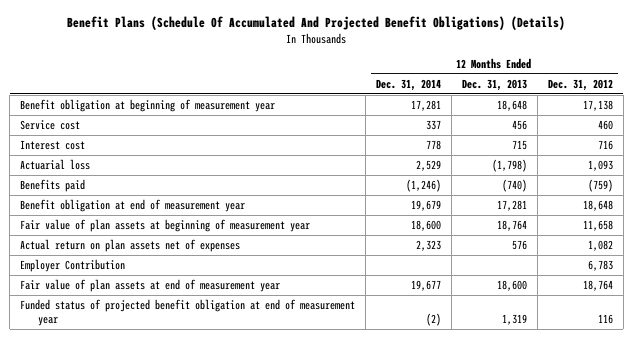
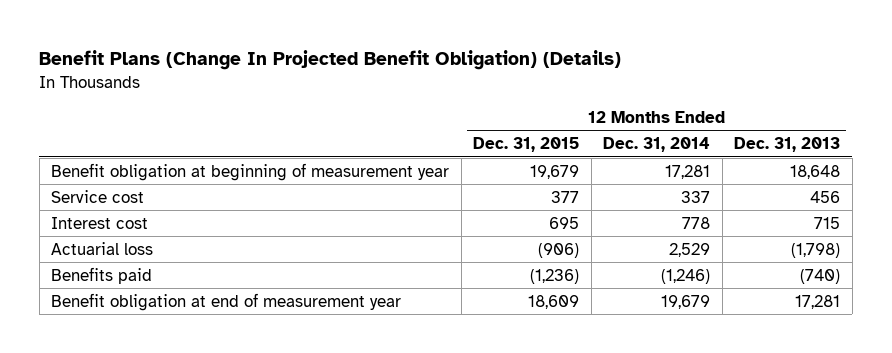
[67,16,566,31] Benefit Plans (Schedule Of Accumulated And Projected Benefit Obligations) (Details) -> [39,50,622,71] Benefit Plans (Change In Projected Benefit Obligation) (Details)
[547,78,613,91] Dec. 31, 2012 -> none
none -> [473,137,580,153] Dec. 31, 2015
[20,218,311,232] Fair value of plan assets at beginning of measurement year -> none
[20,238,241,252] Actual return on plan assets net of expenses -> none
[20,258,126,272] Employer Contribution -> none
[20,278,281,292] Fair value of plan assets at end of measurement year -> none
[20,298,356,327] Funded status of projected benefit obligation at end of measurement year -> none

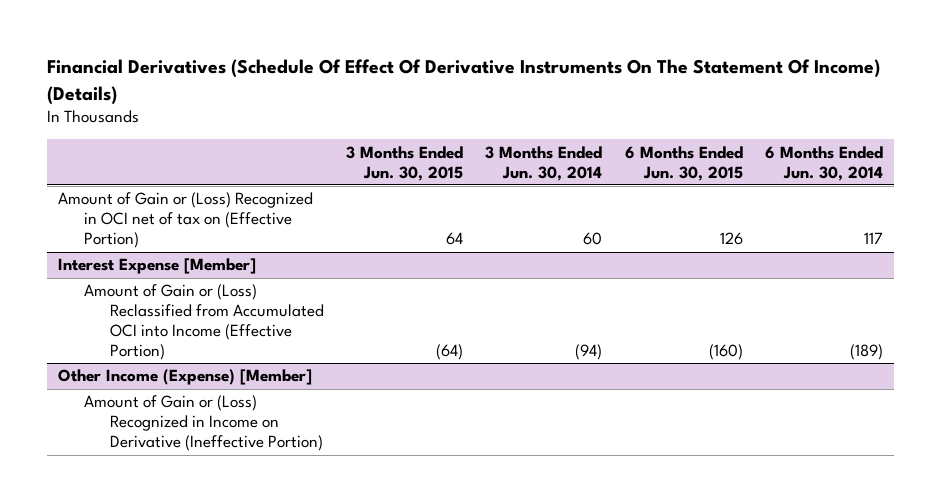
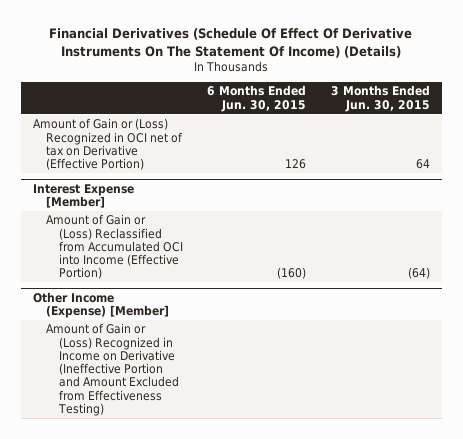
[485,145,603,181] 3 Months Ended Jun. 30, 2014 -> none
[765,145,884,181] 6 Months Ended Jun. 30, 2014 -> none
[58,192,314,249] Amount of Gain or (Loss) Recognized in OCI net of tax on (Effective Portion) -> [32,118,183,171] Amount of Gain or (Loss) Recognized in OCI net of tax on Derivative (Effective Portion)
[84,395,323,452] Amount of Gain or (Loss) Recognized in Income on Derivative (Ineffective Portion) -> [45,323,179,417] Amount of Gain or (Loss) Recognized in Income on Derivative (Ineffective Portion and Amount Excluded from Effectiveness Testing)

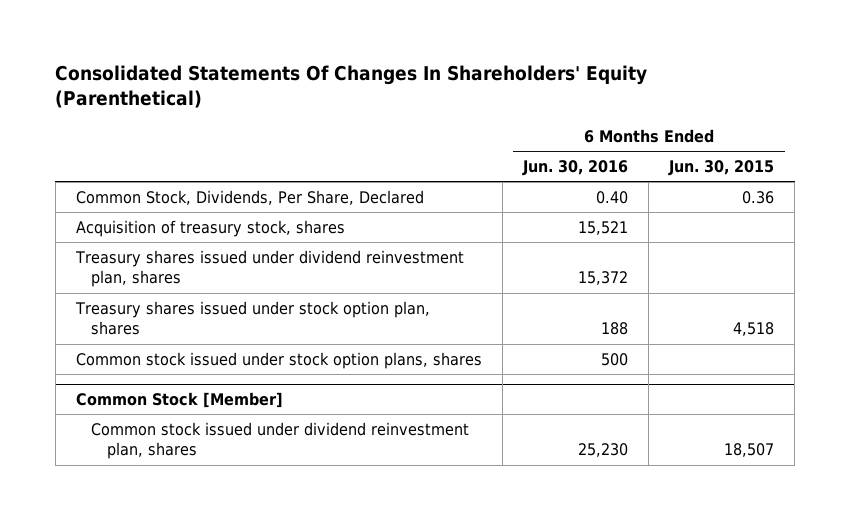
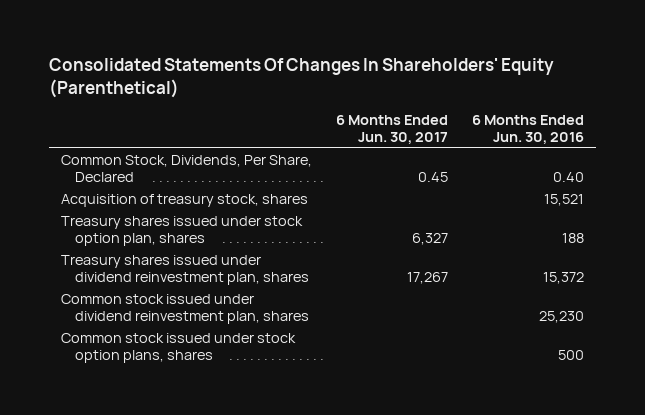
[668,160,775,177] Jun. 30, 2015 -> none
none -> [336,115,449,145] 6 Months Ended Jun. 30, 2017
[75,392,283,409] Common Stock [Member] -> none
[74,249,464,288] Treasury shares issued under dividend reinvestment plan, shares -> [60,255,309,286] Treasury shares issued under dividend reinvestment plan, shares
[75,351,482,369] Common stock issued under stock option plans, shares -> [60,333,296,364] Common stock issued under stock option plans, shares

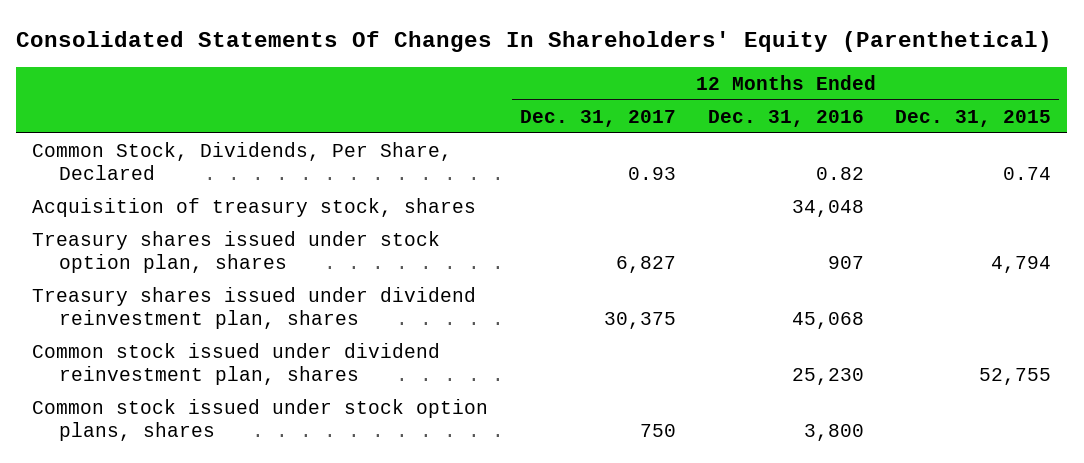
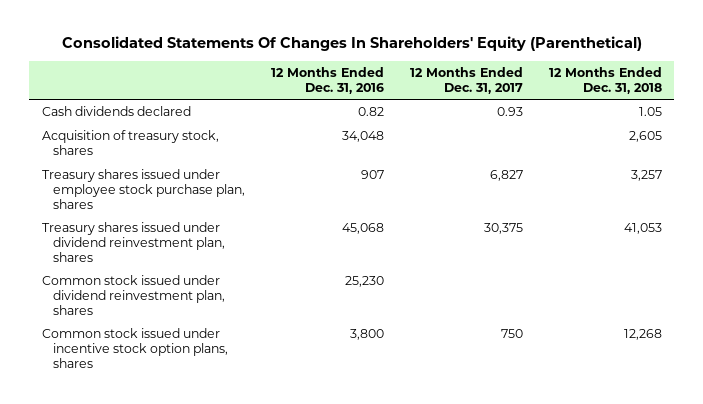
[895,109,1052,127] Dec. 31, 2015 -> none
none -> [548,66,662,94] 12 Months Ended Dec. 31, 2018
[32,142,453,181] Common Stock, Dividends, Per Share, Declared -> [41,106,191,117] Cash dividends declared
[32,231,441,274] Treasury shares issued under stock option plan, shares -> [41,169,245,209] Treasury shares issued under employee stock purchase plan, shares
[32,399,489,442] Common stock issued under stock option plans, shares -> [41,328,228,368] Common stock issued under incentive stock option plans, shares

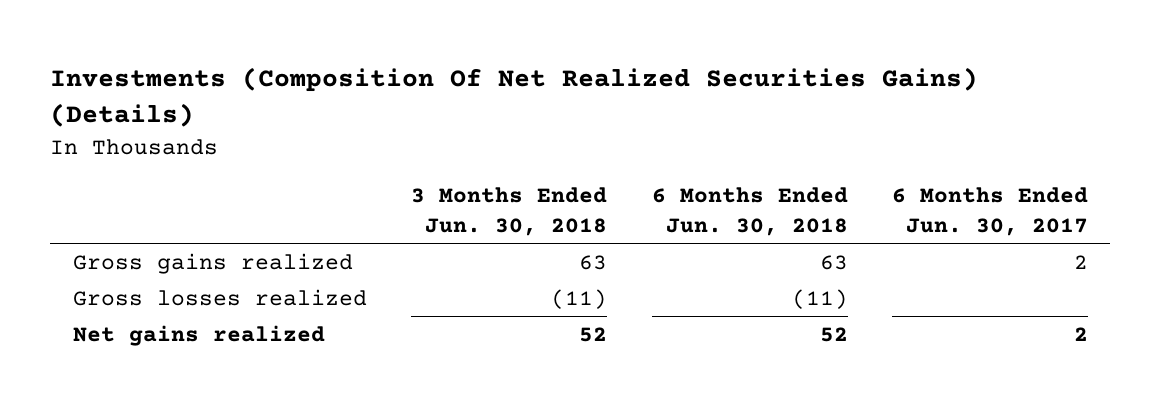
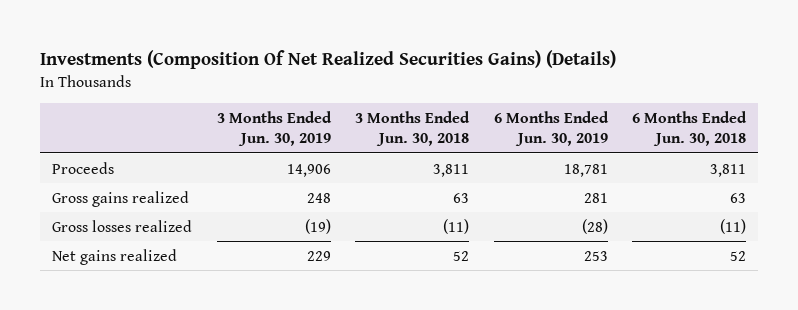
[892,186,1089,236] 6 Months Ended Jun. 30, 2017 -> none
none -> [216,110,332,147] 3 Months Ended Jun. 30, 2019
none -> [493,110,609,147] 6 Months Ended Jun. 30, 2019
none -> [52,161,115,174] Proceeds

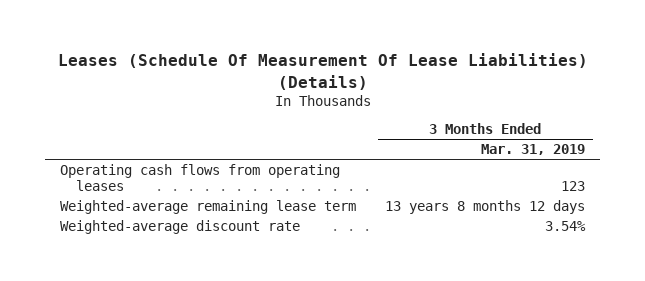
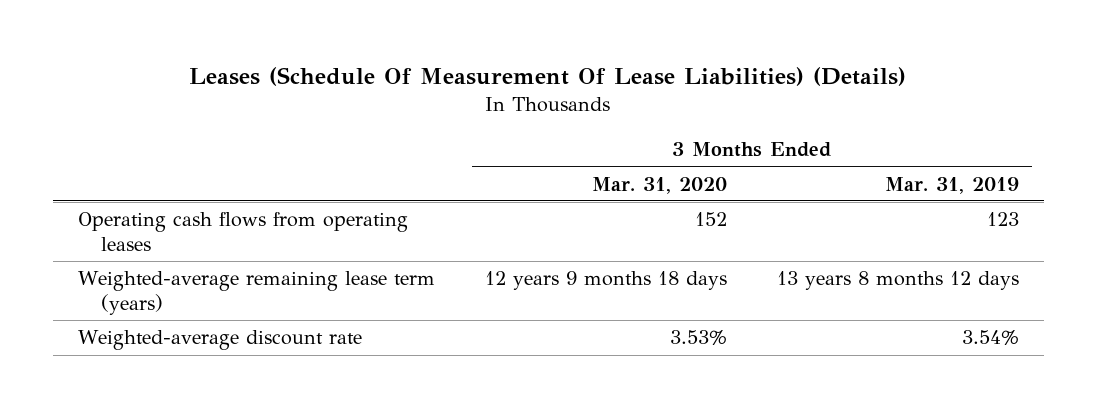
none -> [591,176,727,194] Mar. 31, 2020
[60,199,357,214] Weighted-average remaining lease term -> [77,271,435,315] Weighted-average remaining lease term (years)

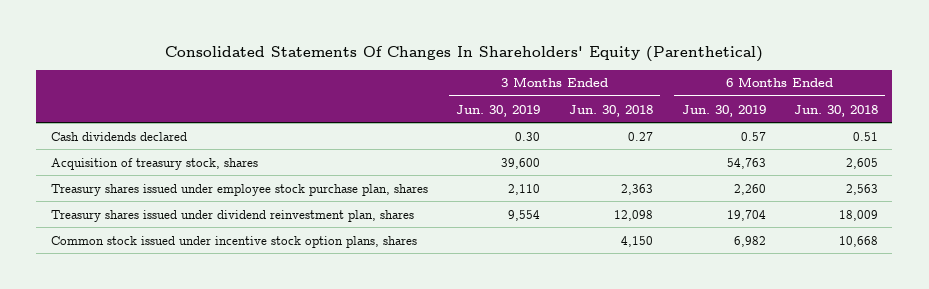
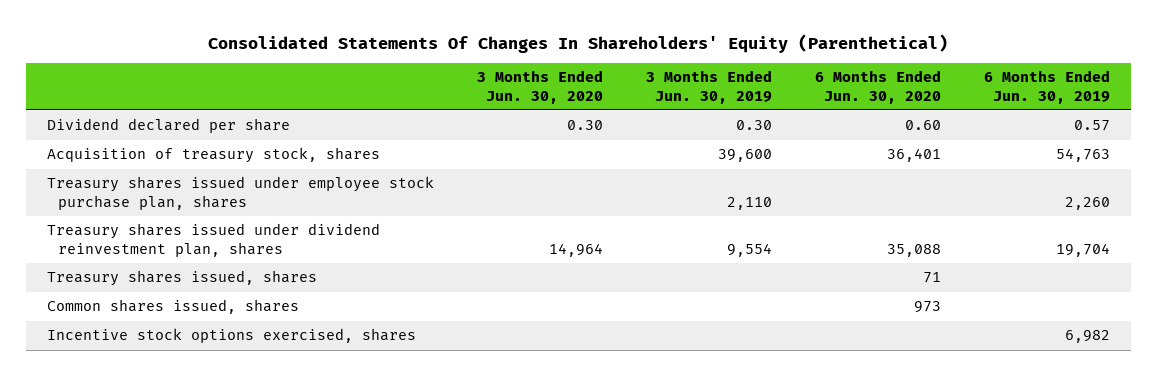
[568,104,653,117] Jun. 30, 2018 -> none
[794,104,879,117] Jun. 30, 2018 -> none
none -> [477,70,604,104] 3 Months Ended Jun. 30, 2020
none -> [814,70,941,104] 6 Months Ended Jun. 30, 2020
[50,131,187,141] Cash dividends declared -> [47,118,291,134] Dividend declared per share
none -> [47,270,318,287] Treasury shares issued, shares
none -> [47,299,300,315] Common shares issued, shares
[50,235,417,248] Common stock issued under incentive stock option plans, shares -> [47,328,417,344] Incentive stock options exercised, shares

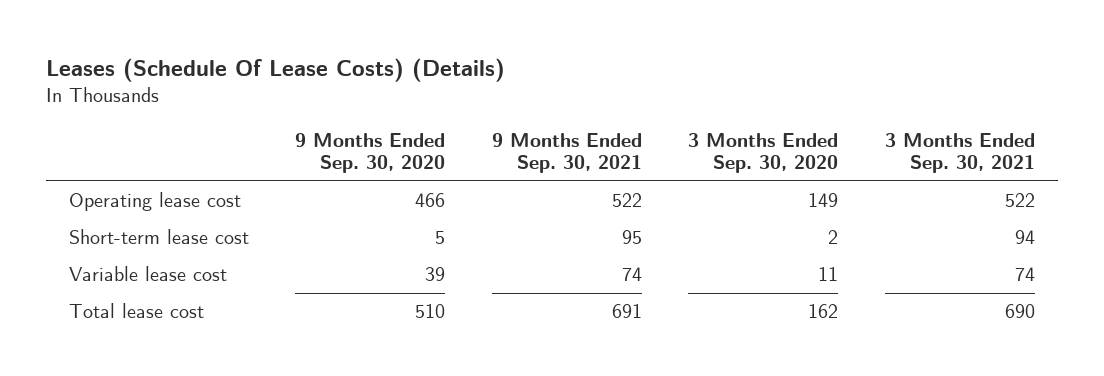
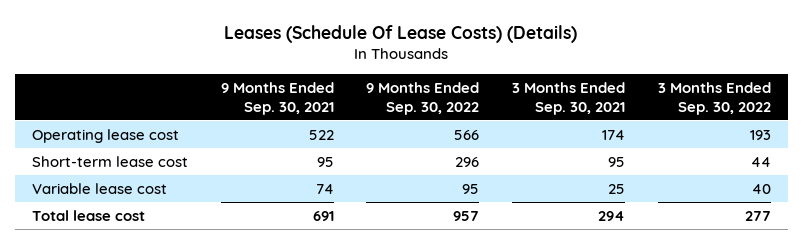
[295,132,446,174] 9 Months Ended Sep. 30, 2020 -> none
[688,132,839,174] 3 Months Ended Sep. 30, 2020 -> none
none -> [366,81,480,115] 9 Months Ended Sep. 30, 2022
none -> [658,81,772,115] 3 Months Ended Sep. 30, 2022
[1004,193,1035,208] 522 -> [602,129,626,140] 174
[1014,230,1035,245] 94 -> [608,156,626,167] 95
[1014,267,1035,282] 74 -> [608,183,626,194] 25
[1004,304,1035,319] 690 -> [598,210,626,221] 294

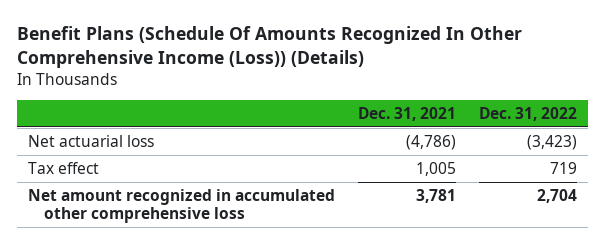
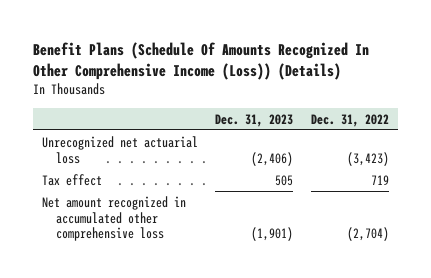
[357,107,456,122] Dec. 31, 2021 -> none
none -> [215,113,294,127] Dec. 31, 2023
[28,134,155,147] Net actuarial loss -> [42,135,199,164] Unrecognized net actuarial loss
[536,188,577,203] 2,704 -> [346,227,389,242] (2,704)

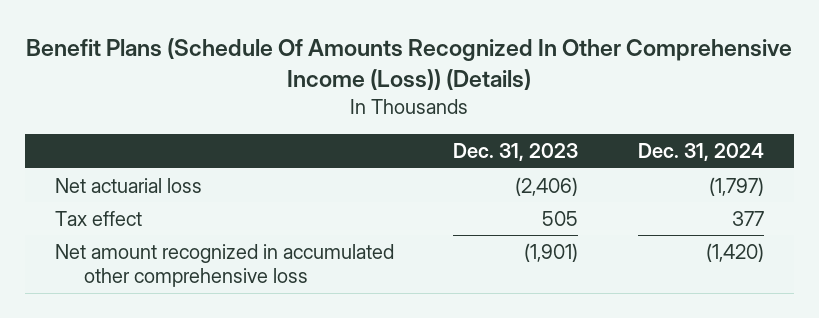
[310,113,389,127] Dec. 31, 2022 -> none
none -> [638,143,765,162] Dec. 31, 2024
[42,135,199,164] Unrecognized net actuarial loss -> [54,177,202,193] Net actuarial loss

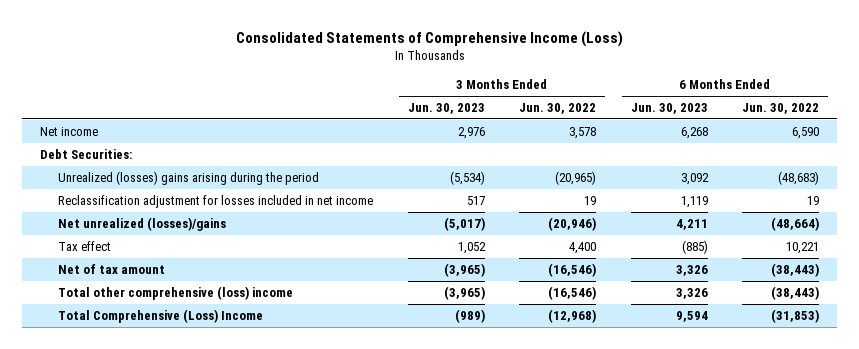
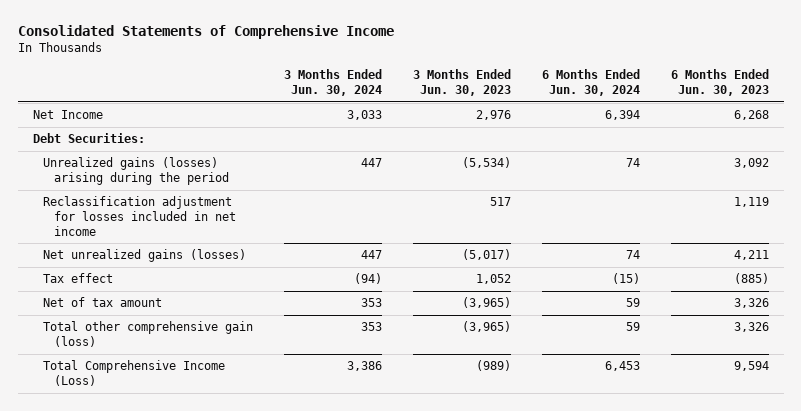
[235,30,623,47] Consolidated Statements of Comprehensive Income (Loss) -> [17,24,394,39] Consolidated Statements of Comprehensive Income
[519,103,597,115] Jun. 30, 2022 -> none
[742,103,820,115] Jun. 30, 2022 -> none
none -> [284,69,383,97] 3 Months Ended Jun. 30, 2024
none -> [541,69,640,97] 6 Months Ended Jun. 30, 2024
[39,127,98,137] Net income -> [32,110,103,120] Net Income
[58,171,320,186] Unrealized (losses) gains arising during the period -> [43,157,230,185] Unrealized gains (losses) arising during the period
[58,217,227,232] Net unrealized (losses)/gains -> [43,249,247,263] Net unrealized gains (losses)
[58,286,294,301] Total other comprehensive (loss) income -> [43,321,254,347] Total other comprehensive gain (loss)
[58,309,264,324] Total Comprehensive (Loss) Income -> [43,360,226,386] Total Comprehensive Income (Loss)

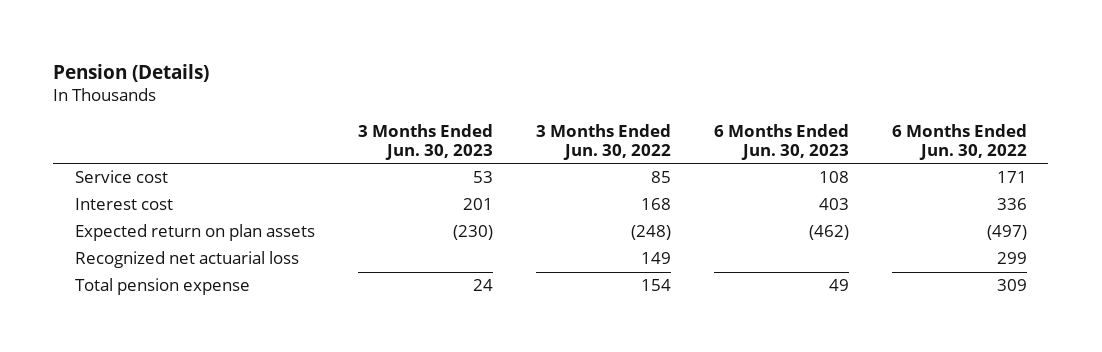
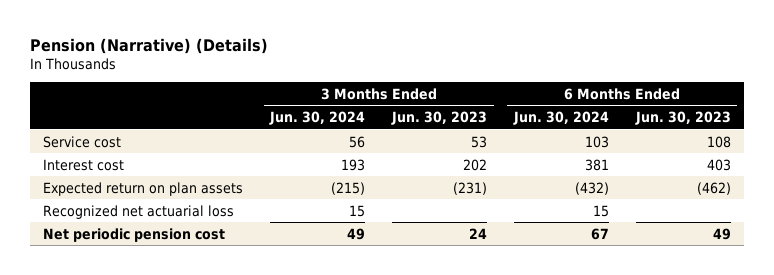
[53,63,210,82] Pension (Details) -> [30,37,269,54] Pension (Narrative) (Details)
[535,123,671,160] 3 Months Ended Jun. 30, 2022 -> none
[891,123,1027,160] 6 Months Ended Jun. 30, 2022 -> none
none -> [269,111,366,126] Jun. 30, 2024
none -> [512,111,609,126] Jun. 30, 2024
[462,198,493,211] 201 -> [463,158,488,171] 202
[452,225,493,241] (230) -> [453,181,488,195] (231)
[74,278,250,296] Total pension expense -> [43,227,226,242] Net periodic pension cost

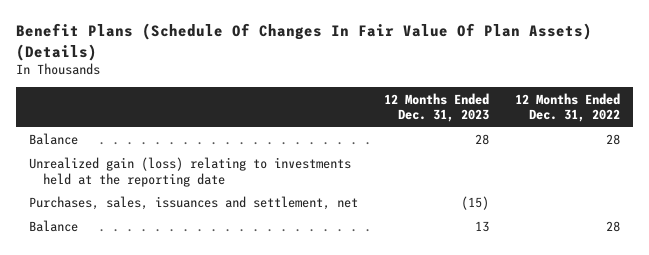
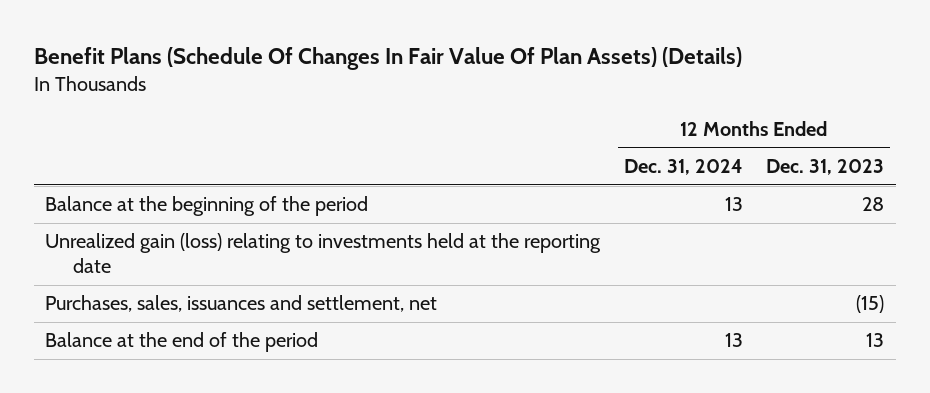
[515,92,621,123] 12 Months Ended Dec. 31, 2022 -> none
none -> [623,159,743,176] Dec. 31, 2024
[28,133,78,146] Balance -> [45,196,369,217] Balance at the beginning of the period
[28,220,78,233] Balance -> [45,332,319,353] Balance at the end of the period

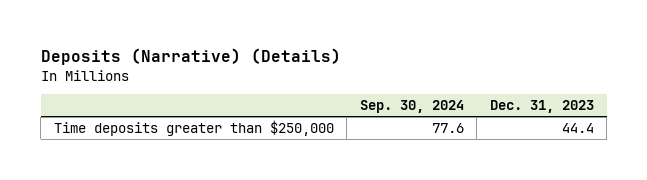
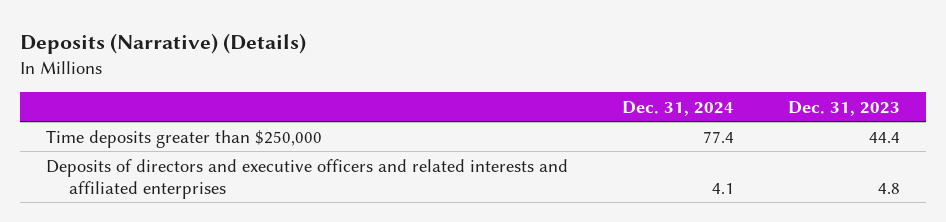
[359,100,464,114] Sep. 30, 2024 -> none
none -> [621,101,734,117] Dec. 31, 2024
none -> [46,158,569,200] Deposits of directors and executive officers and related interests and affiliated enterprises

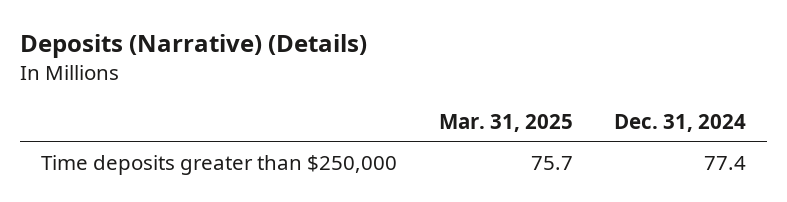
[787,101,900,117] Dec. 31, 2023 -> none
none -> [438,113,573,132] Mar. 31, 2025
[46,158,569,200] Deposits of directors and executive officers and related interests and affiliated enterprises -> none

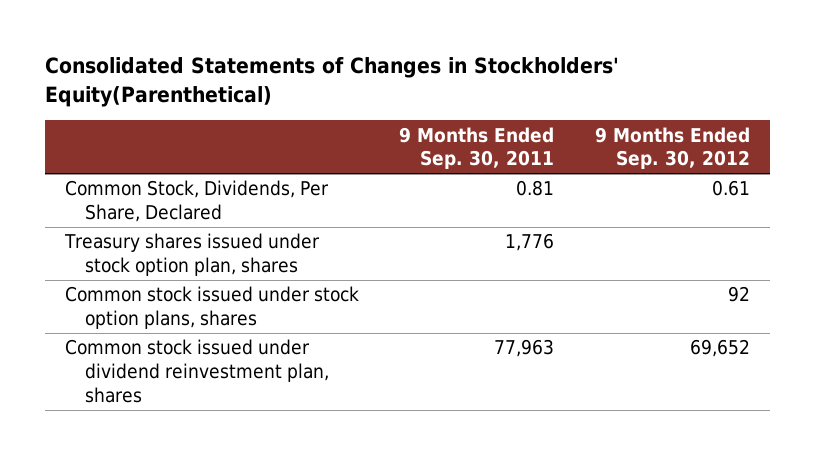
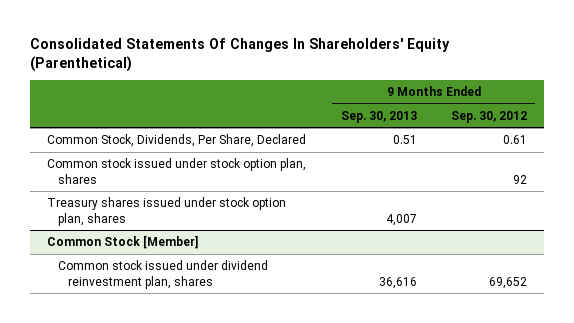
[44,57,619,107] Consolidated Statements of Changes in Stockholders' Equity(Parenthetical) -> [30,38,451,73] Consolidated Statements Of Changes In Shareholders' Equity (Parenthetical)
[399,126,555,170] 9 Months Ended Sep. 30, 2011 -> none
none -> [340,110,417,123] Sep. 30, 2013
none -> [47,158,307,184] Common stock issued under stock option plan, shares
[65,286,360,329] Common stock issued under stock option plans, shares -> none
none -> [47,235,200,250] Common Stock [Member]

